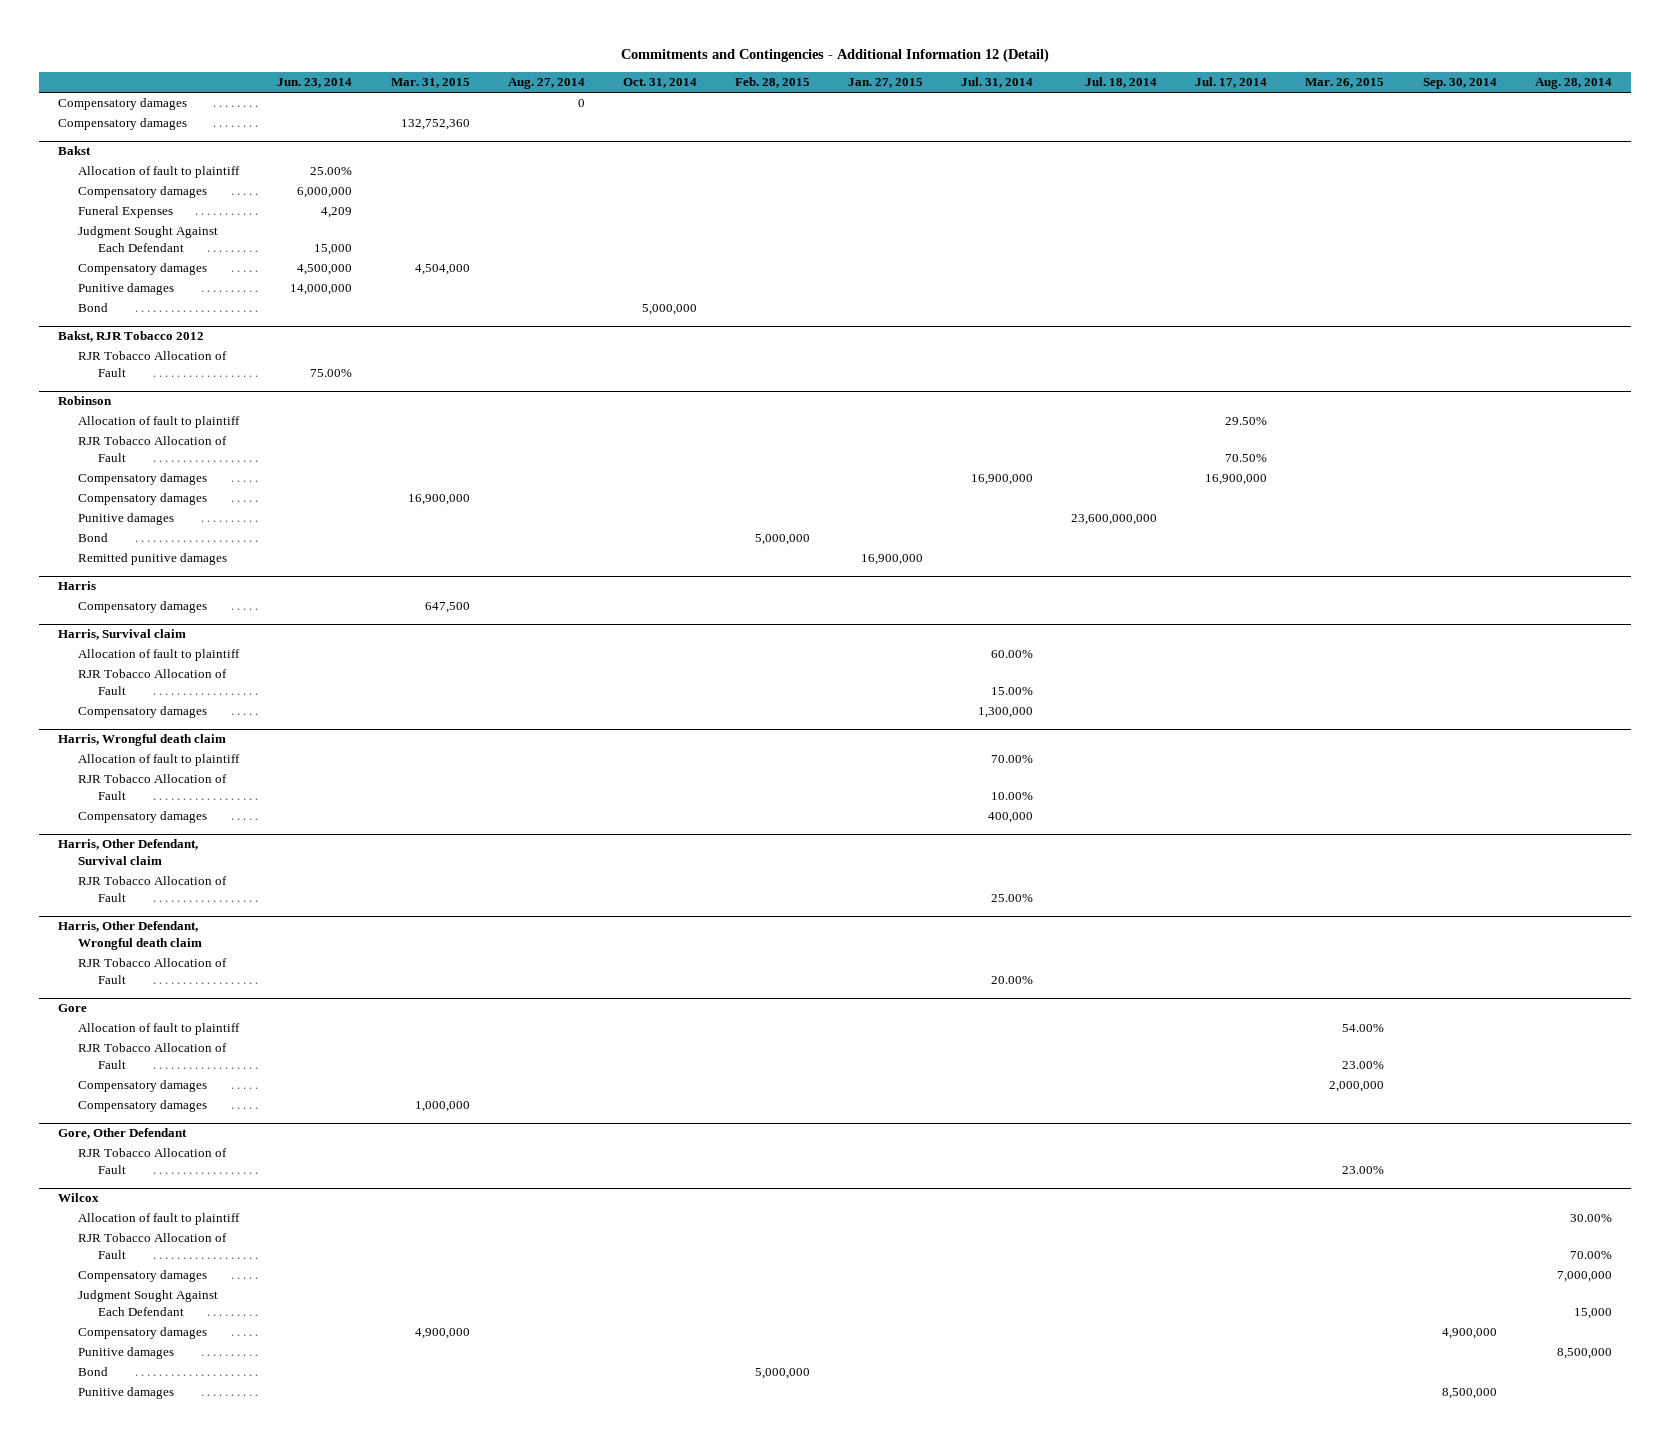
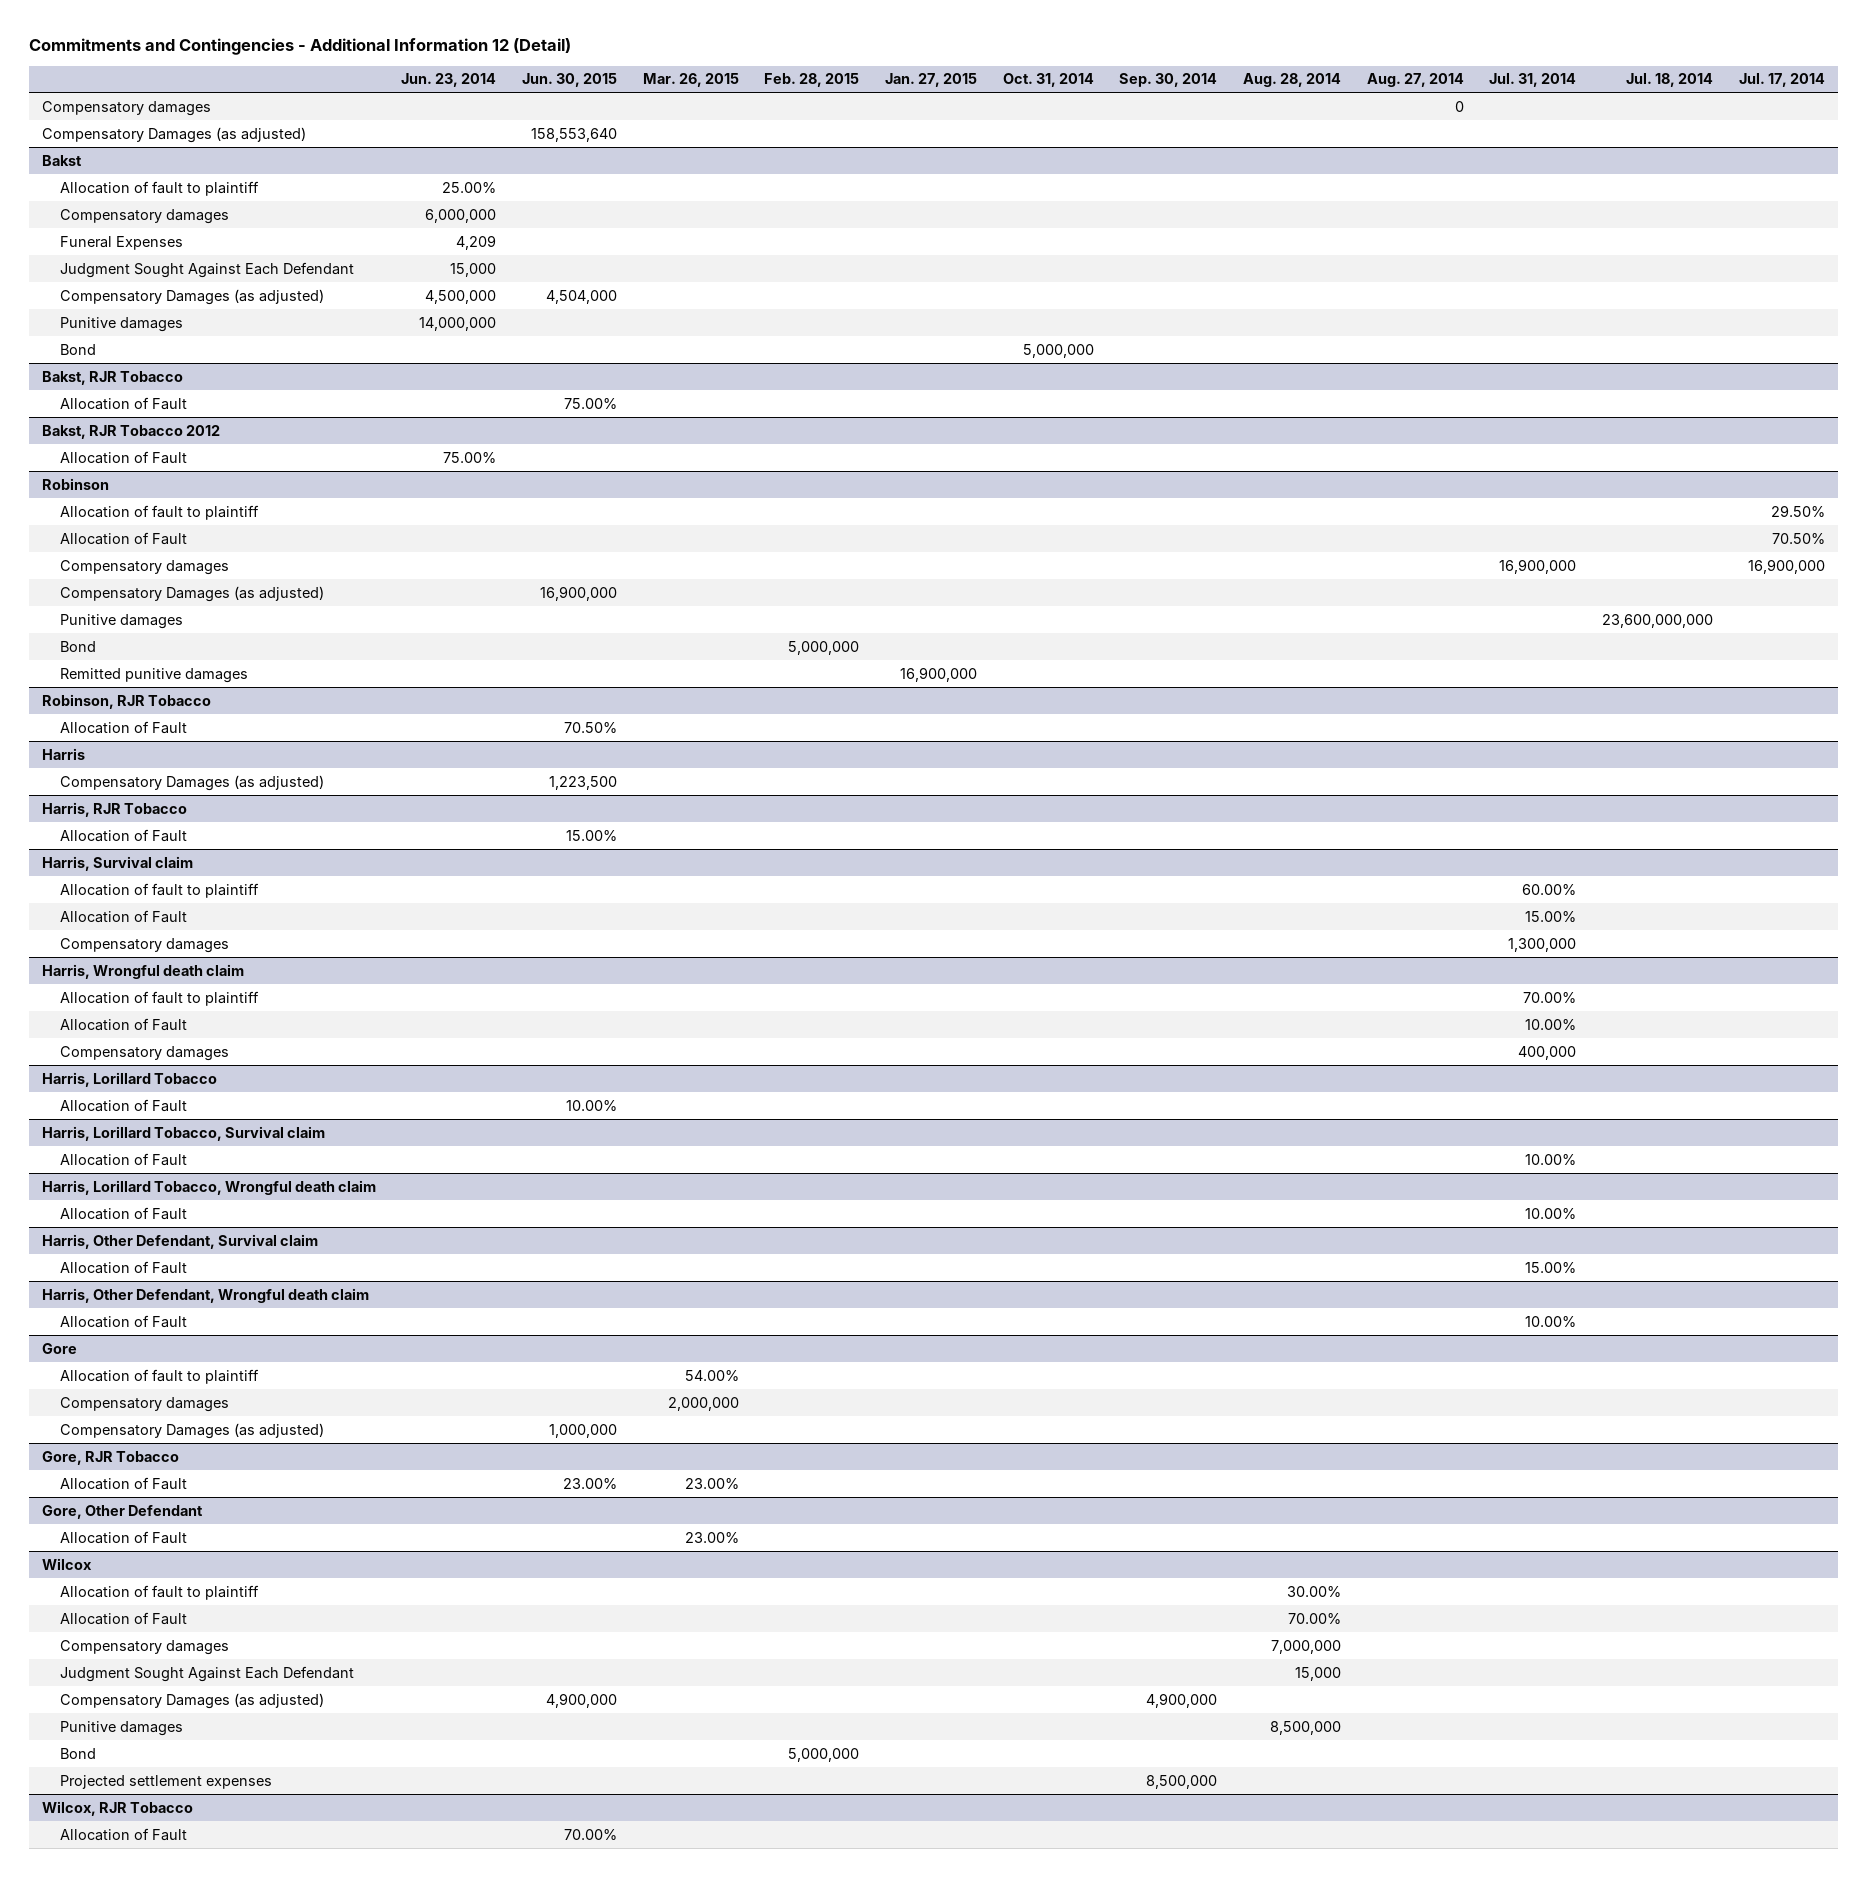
[390,78,470,89] Mar. 31, 2015 -> none
none -> [522,73,618,88] Jun. 30, 2015
[58,118,188,131] Compensatory damages -> [41,126,306,143] Compensatory Damages (as adjusted)
[78,263,208,276] Compensatory damages -> [59,288,324,305] Compensatory Damages (as adjusted)
none -> [41,370,183,385] Bakst, RJR Tobacco
none -> [59,396,187,410] Allocation of Fault
[78,351,228,377] RJR Tobacco Allocation of Fault -> [59,450,187,464] Allocation of Fault
[78,436,228,462] RJR Tobacco Allocation of Fault -> [59,531,187,545] Allocation of Fault
[78,493,208,506] Compensatory damages -> [59,585,324,602] Compensatory Damages (as adjusted)
none -> [41,693,211,709] Robinson, RJR Tobacco
none -> [59,720,187,734] Allocation of Fault
[78,601,208,614] Compensatory damages -> [59,774,324,791] Compensatory Damages (as adjusted)
none -> [41,801,187,817] Harris, RJR Tobacco
none -> [59,828,187,842] Allocation of Fault
[78,669,228,695] RJR Tobacco Allocation of Fault -> [59,909,187,923] Allocation of Fault
[78,774,228,800] RJR Tobacco Allocation of Fault -> [59,1017,187,1031] Allocation of Fault
none -> [41,1071,217,1087] Harris, Lorillard Tobacco
none -> [59,1098,187,1112] Allocation of Fault
none -> [41,1125,325,1141] Harris, Lorillard Tobacco, Survival claim
none -> [59,1152,187,1166] Allocation of Fault
none -> [41,1179,376,1195] Harris, Lorillard Tobacco, Wrongful death claim
none -> [59,1206,187,1220] Allocation of Fault
[78,876,228,902] RJR Tobacco Allocation of Fault -> [59,1260,187,1274] Allocation of Fault
[991,893,1034,902] 25.00% -> [1525,1261,1577,1273] 15.00%
[78,958,228,984] RJR Tobacco Allocation of Fault -> [59,1314,187,1328] Allocation of Fault
[991,975,1034,984] 20.00% -> [1525,1315,1577,1327] 10.00%
[78,1043,228,1069] RJR Tobacco Allocation of Fault -> none
[78,1100,208,1113] Compensatory damages -> [59,1422,324,1439] Compensatory Damages (as adjusted)
none -> [41,1450,179,1465] Gore, RJR Tobacco
none -> [59,1476,187,1490] Allocation of Fault
[78,1148,228,1174] RJR Tobacco Allocation of Fault -> [59,1530,187,1544] Allocation of Fault
[78,1233,228,1259] RJR Tobacco Allocation of Fault -> [59,1611,187,1625] Allocation of Fault
[78,1327,208,1340] Compensatory damages -> [59,1692,324,1709] Compensatory Damages (as adjusted)
[78,1387,175,1400] Punitive damages -> [59,1774,272,1789] Projected settlement expenses
none -> [41,1800,193,1816] Wilcox, RJR Tobacco
none -> [59,1827,187,1841] Allocation of Fault

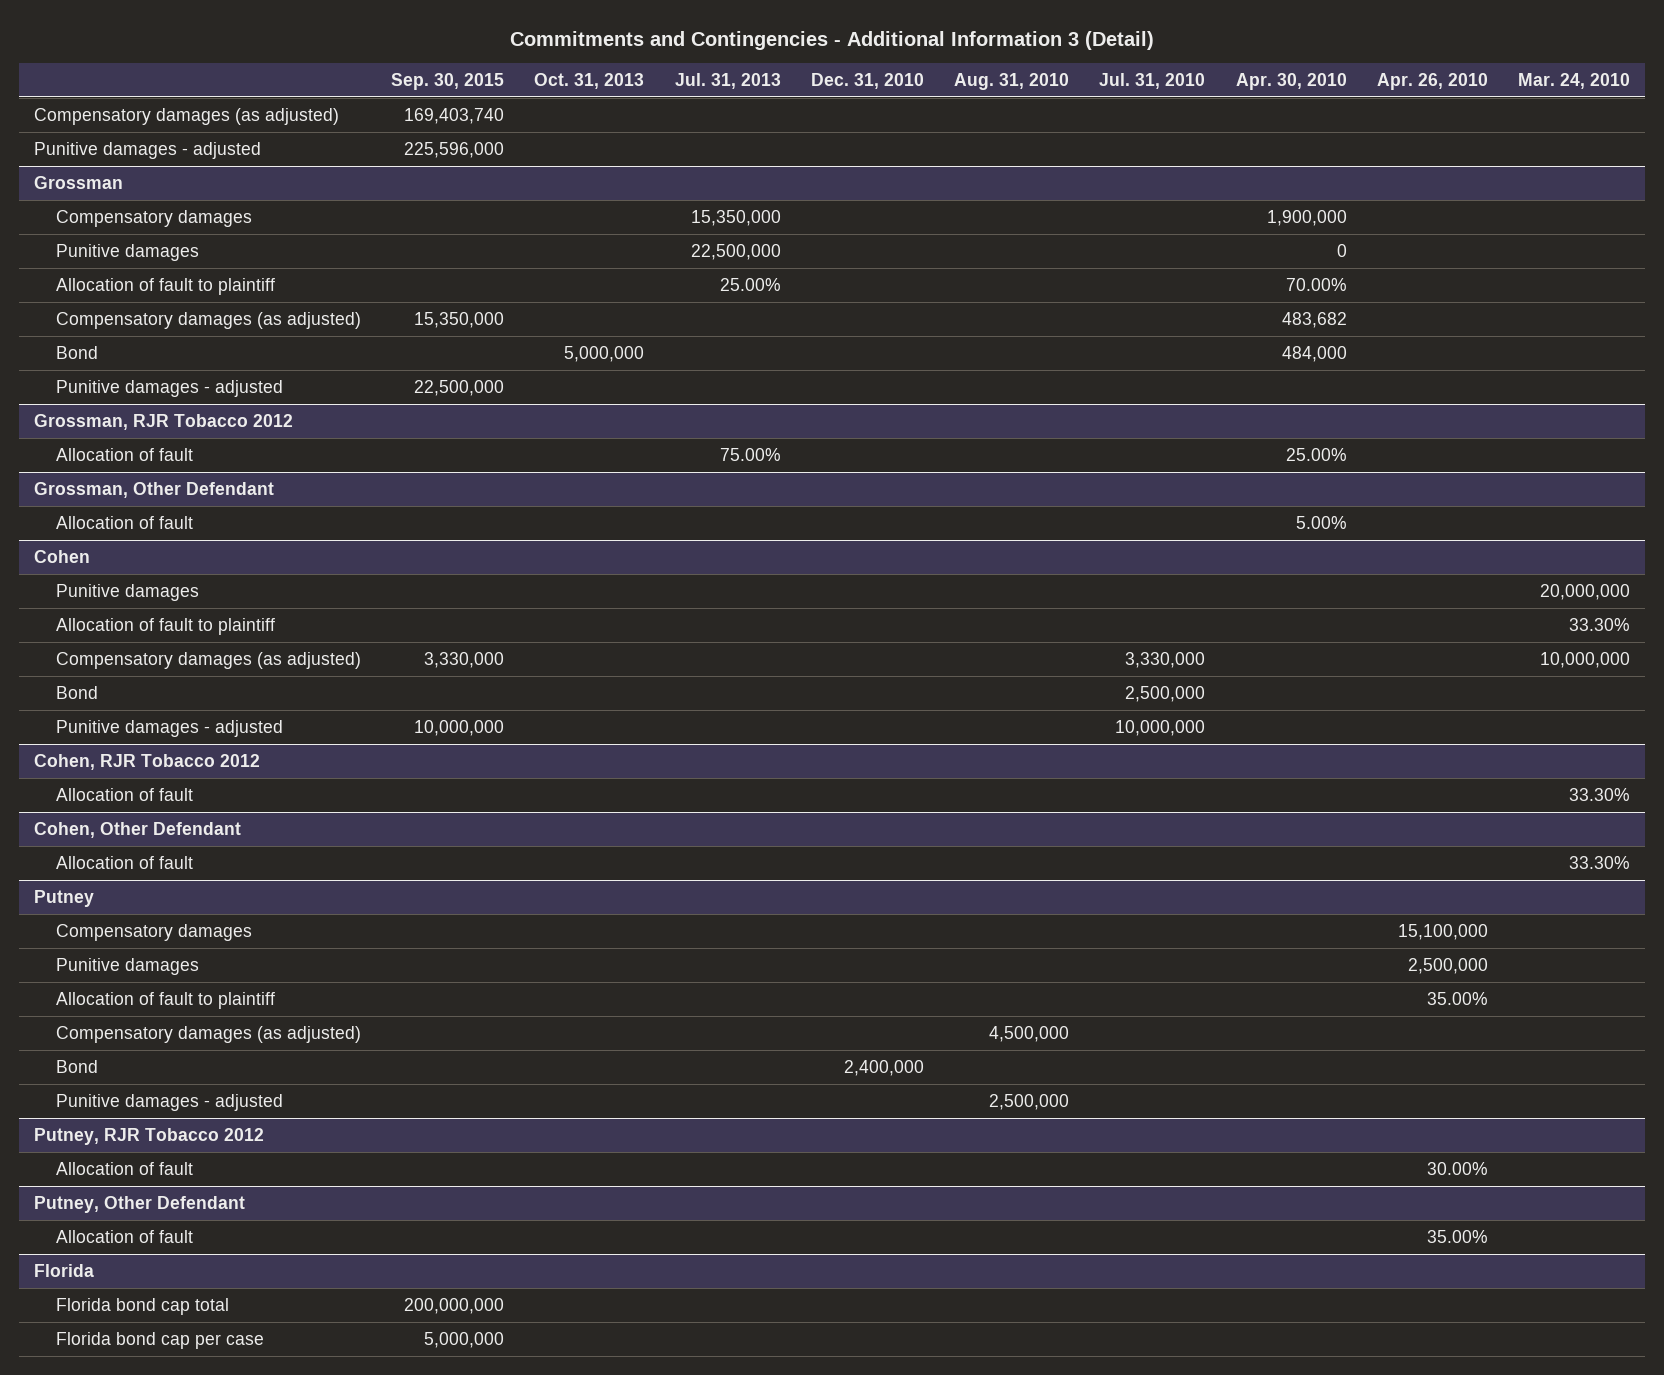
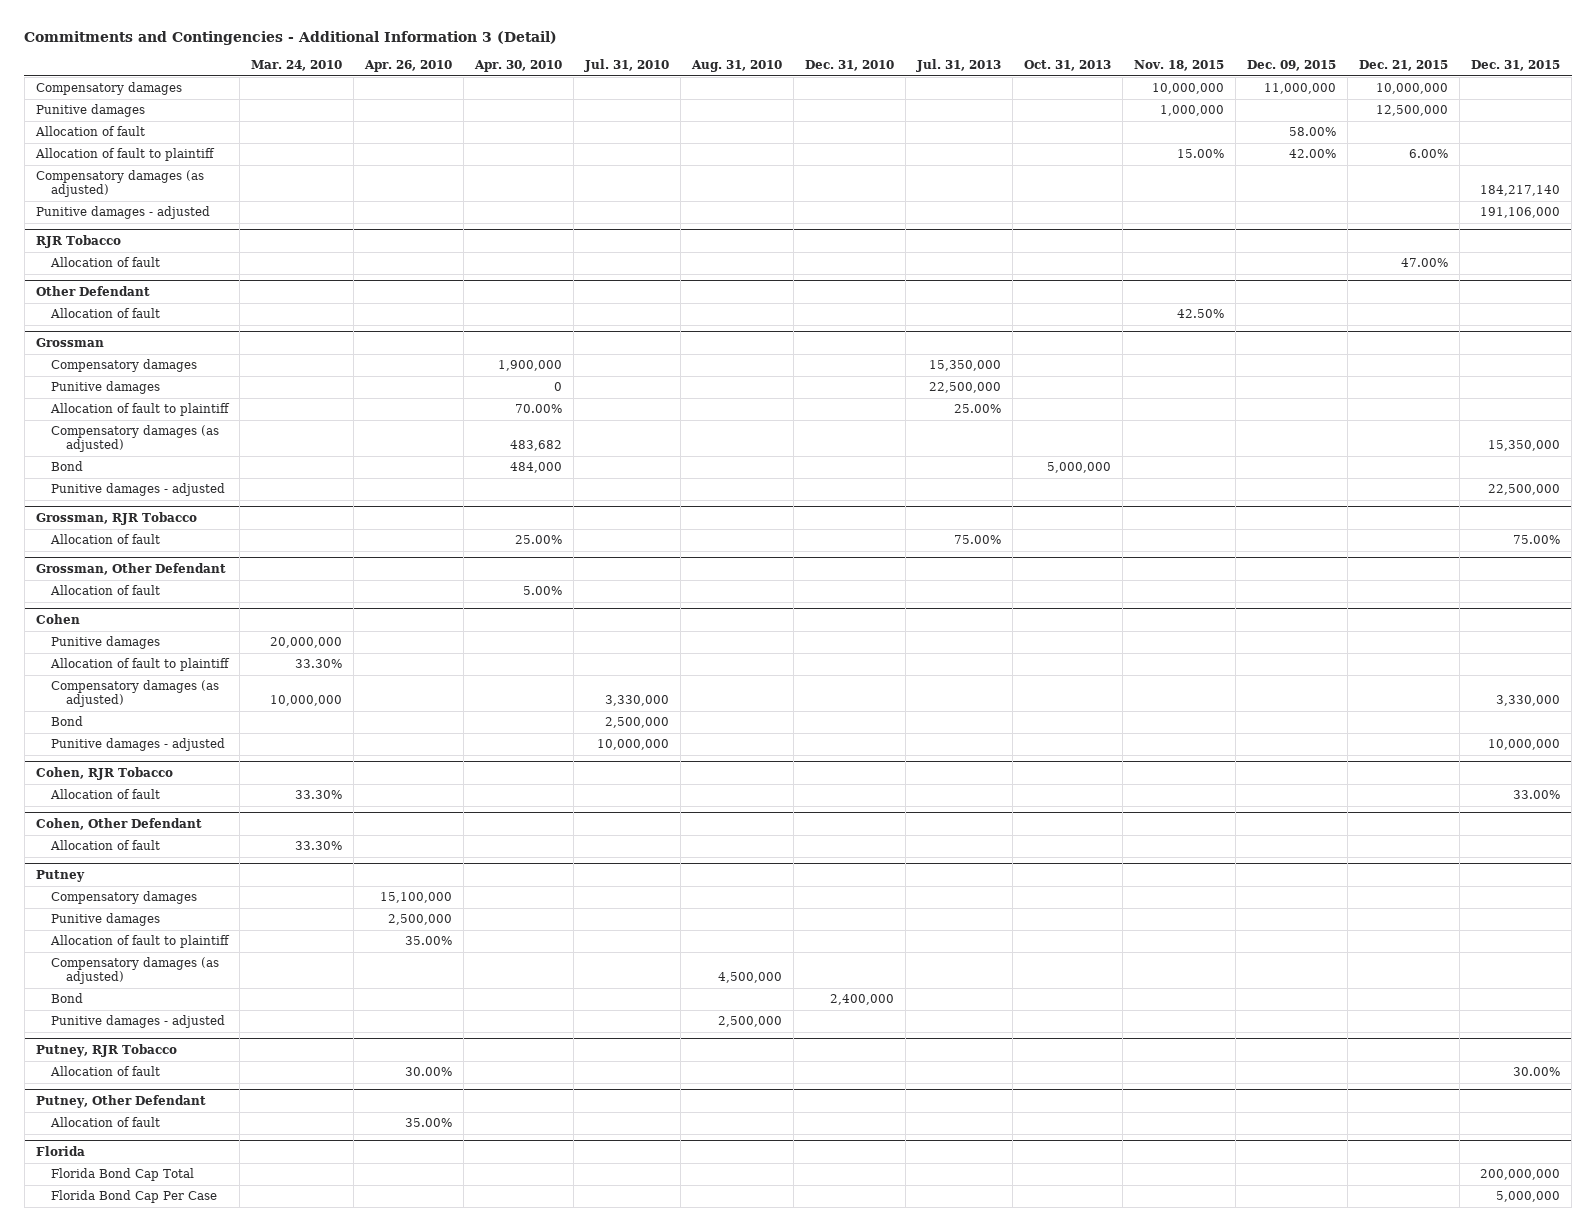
[391,73,505,91] Sep. 30, 2015 -> none
none -> [1133,60,1224,72] Nov. 18, 2015
none -> [1246,60,1336,72] Dec. 09, 2015
none -> [1358,60,1448,72] Dec. 21, 2015
none -> [1471,60,1561,72] Dec. 31, 2015
none -> [35,82,182,96] Compensatory damages
none -> [35,104,145,118] Punitive damages
none -> [34,126,145,137] Allocation of fault
none -> [34,148,215,162] Allocation of fault to plaintiff
none -> [35,235,121,249] RJR Tobacco
none -> [49,257,160,268] Allocation of fault
none -> [35,286,150,297] Other Defendant
none -> [49,308,160,319] Allocation of fault
[33,413,293,430] Grossman, RJR Tobacco 2012 -> [35,512,197,526] Grossman, RJR Tobacco
[33,753,260,770] Cohen, RJR Tobacco 2012 -> [35,767,173,781] Cohen, RJR Tobacco
[33,1127,264,1145] Putney, RJR Tobacco 2012 -> [35,1044,177,1058] Putney, RJR Tobacco
[55,1297,229,1315] Florida bond cap total -> [50,1168,194,1182] Florida Bond Cap Total
[55,1331,264,1349] Florida bond cap per case -> [50,1190,217,1204] Florida Bond Cap Per Case

